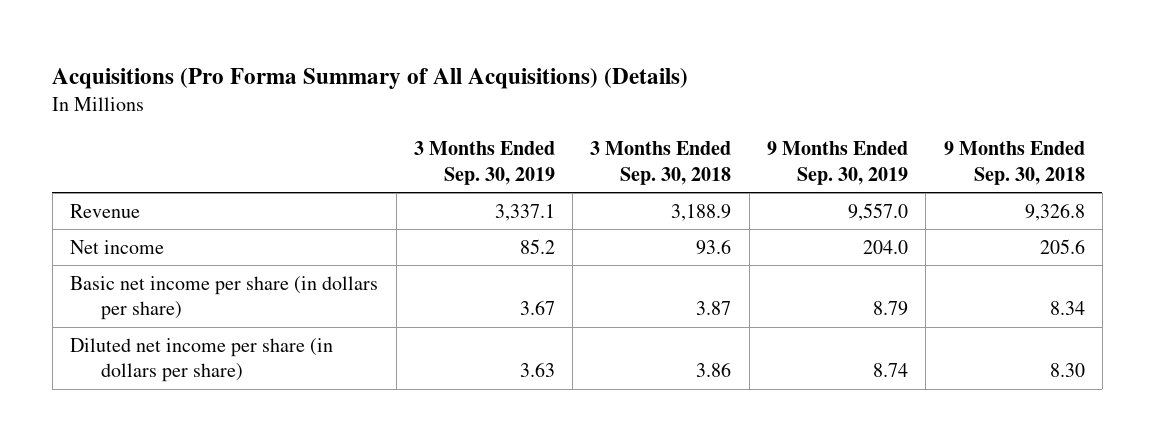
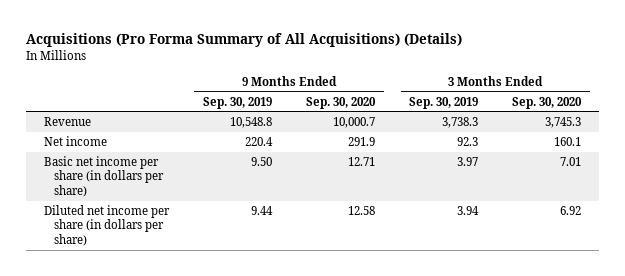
[590,141,732,185] 3 Months Ended Sep. 30, 2018 -> none
[943,141,1085,185] 9 Months Ended Sep. 30, 2018 -> none
none -> [305,96,376,109] Sep. 30, 2020
none -> [512,96,583,109] Sep. 30, 2020
[494,203,555,221] 3,337.1 -> [442,117,479,129] 3,738.3
[847,202,908,221] 9,557.0 -> [229,117,272,129] 10,548.8
[519,238,555,254] 85.2 -> [457,137,479,147] 92.3
[862,239,908,254] 204.0 -> [244,137,273,147] 220.4
[519,300,555,316] 3.67 -> [457,157,479,167] 3.97
[872,301,908,317] 8.79 -> [250,157,272,167] 9.50
[519,362,555,378] 3.63 -> [457,206,480,216] 3.94
[872,363,908,378] 8.74 -> [250,206,273,216] 9.44

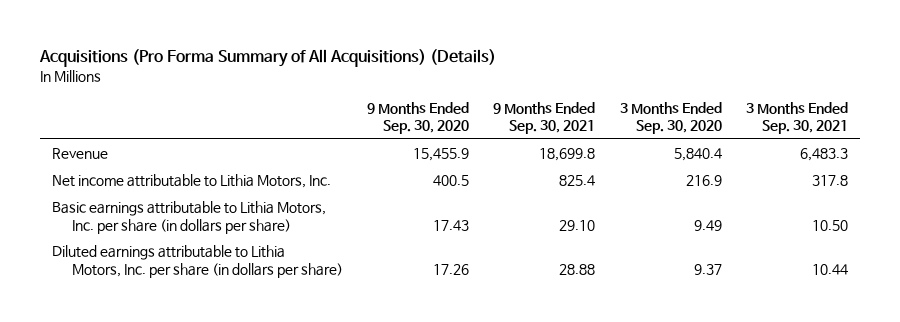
[202,96,272,109] Sep. 30, 2019 -> none
[409,96,479,109] Sep. 30, 2019 -> none
none -> [493,101,596,135] 9 Months Ended Sep. 30, 2021
none -> [745,101,848,135] 3 Months Ended Sep. 30, 2021
[332,117,375,129] 10,000.7 -> [413,148,470,162] 15,455.9
[545,117,582,129] 3,745.3 -> [673,148,722,162] 5,840.4
[43,136,107,147] Net income -> [52,174,332,189] Net income attributable to Lithia Motors, Inc.
[347,137,375,147] 291.9 -> [433,175,470,187] 400.5
[554,137,582,147] 160.1 -> [685,175,722,187] 216.9
[43,156,165,197] Basic net income per share (in dollars per share) -> [52,201,327,234] Basic earnings attributable to Lithia Motors, Inc. per share (in dollars per share)
[347,157,375,167] 12.71 -> [433,219,470,231] 17.43
[560,157,582,167] 7.01 -> [693,219,722,231] 9.49
[43,205,170,246] Diluted net income per share (in dollars per share) -> [52,245,344,278] Diluted earnings attributable to Lithia Motors, Inc. per share (in dollars per share)
[347,206,375,216] 12.58 -> [433,263,470,275] 17.26
[560,206,582,216] 6.92 -> [693,263,722,275] 9.37

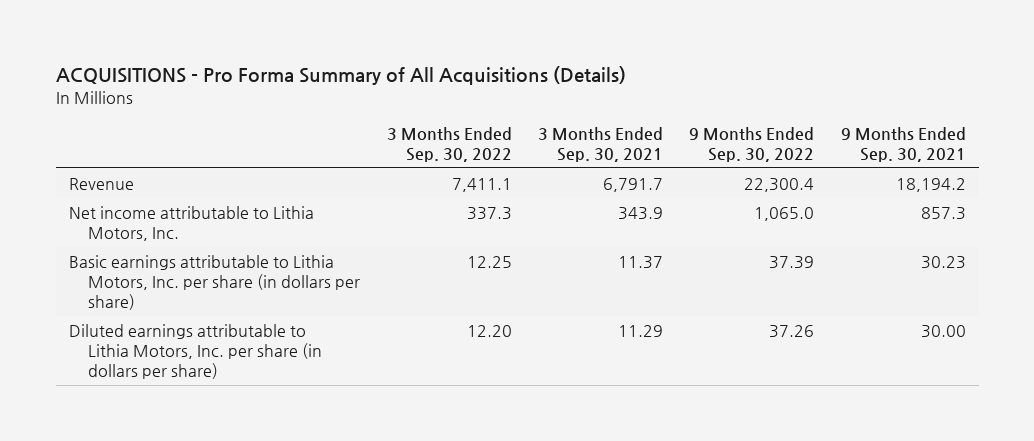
[39,48,497,67] Acquisitions (Pro Forma Summary of All Acquisitions) (Details) -> [55,65,626,85] ACQUISITIONS - Pro Forma Summary of All Acquisitions (Details)
[367,101,470,135] 9 Months Ended Sep. 30, 2020 -> none
[619,101,722,135] 3 Months Ended Sep. 30, 2020 -> none
none -> [386,127,512,162] 3 Months Ended Sep. 30, 2022
none -> [689,127,815,162] 9 Months Ended Sep. 30, 2022
[539,148,596,162] 18,699.8 -> [895,178,966,193] 18,194.2
[799,148,848,162] 6,483.3 -> [602,178,663,193] 6,791.7
[559,175,596,187] 825.4 -> [920,207,966,221] 857.3
[811,175,848,187] 317.8 -> [617,207,663,221] 343.9
[559,219,596,231] 29.10 -> [920,256,966,270] 30.23
[811,219,848,231] 10.50 -> [617,256,663,270] 11.37
[559,263,596,275] 28.88 -> [920,325,966,339] 30.00
[811,263,848,275] 10.44 -> [617,325,663,338] 11.29

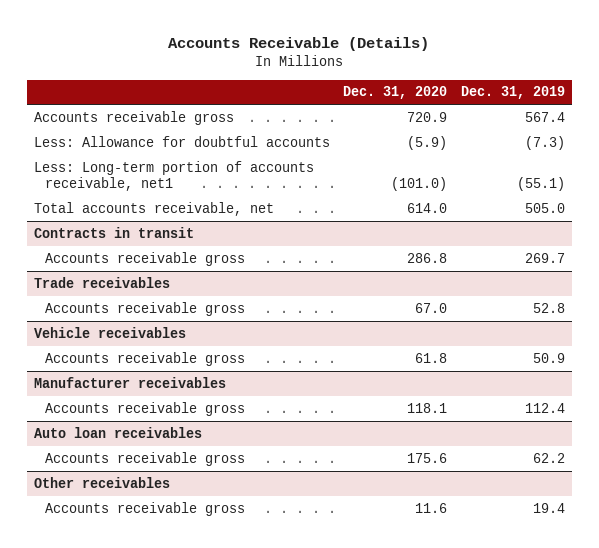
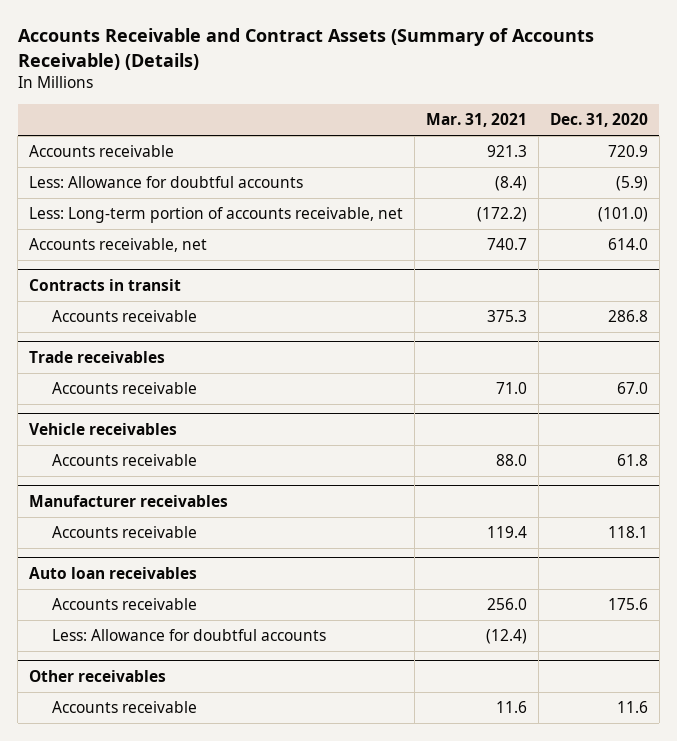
[168,36,430,51] Accounts Receivable (Details) -> [17,28,594,70] Accounts Receivable and Contract Assets (Summary of Accounts Receivable) (Details)
[461,86,566,100] Dec. 31, 2019 -> none
none -> [426,113,528,128] Mar. 31, 2021
[33,110,234,125] Accounts receivable gross -> [29,145,175,158] Accounts receivable
[33,160,314,191] Less: Long-term portion of accounts receivable, net1 -> [29,207,404,224] Less: Long-term portion of accounts receivable, net
[33,201,274,216] Total accounts receivable, net -> [29,238,208,253] Accounts receivable, net
[44,251,245,266] Accounts receivable gross -> [51,310,197,323] Accounts receivable
[44,301,245,316] Accounts receivable gross -> [51,382,197,395] Accounts receivable
[44,351,245,366] Accounts receivable gross -> [51,454,197,467] Accounts receivable
[44,401,245,416] Accounts receivable gross -> [51,526,197,539] Accounts receivable
[44,451,245,466] Accounts receivable gross -> [51,598,197,611] Accounts receivable
none -> [51,629,326,642] Less: Allowance for doubtful accounts
[44,501,245,516] Accounts receivable gross -> [51,701,197,714] Accounts receivable

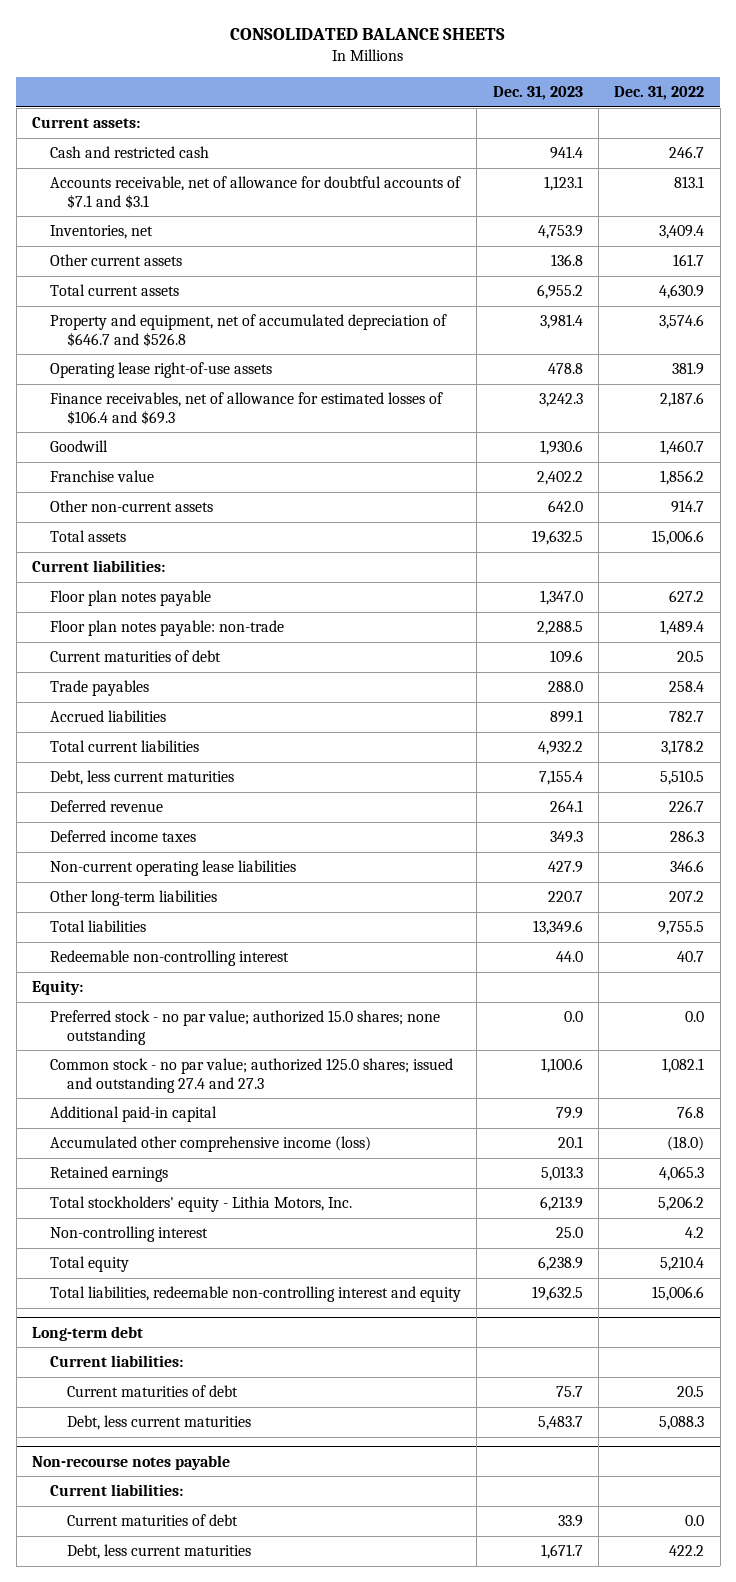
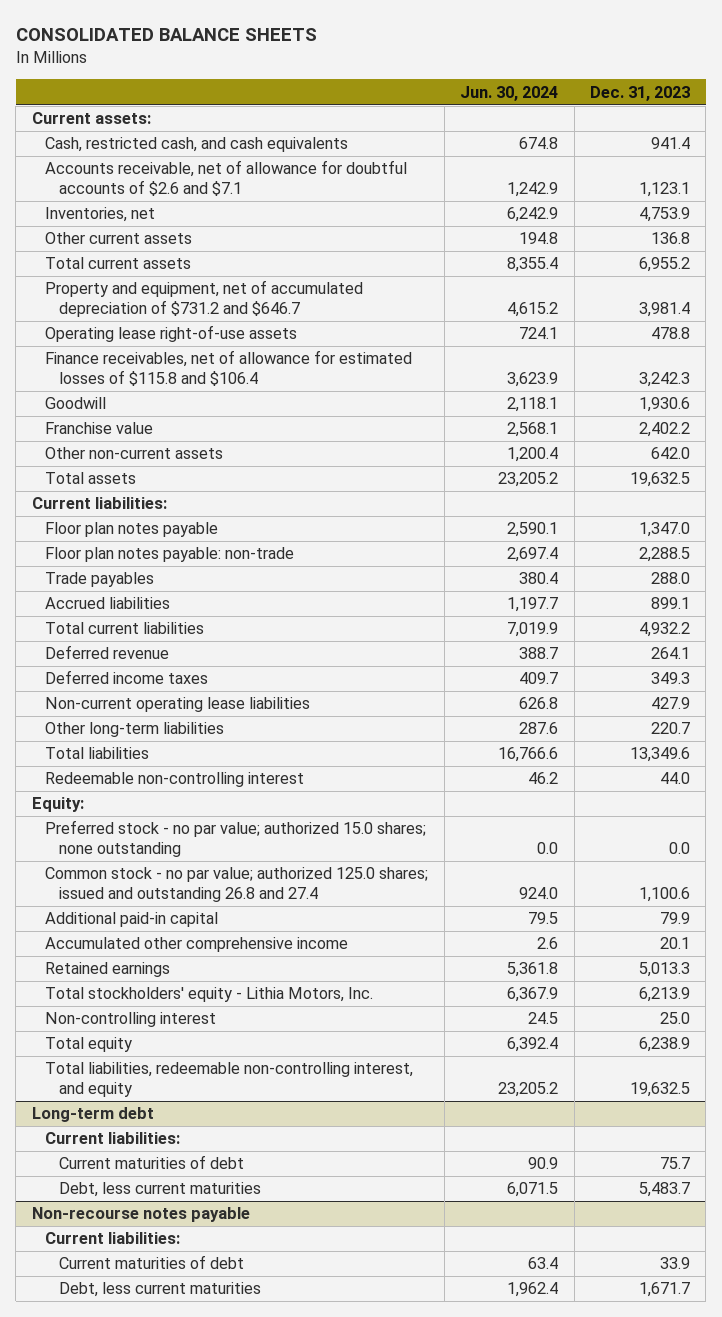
[614,86,705,101] Dec. 31, 2022 -> none
none -> [460,85,559,101] Jun. 30, 2024
[49,146,209,159] Cash and restricted cash -> [45,137,349,153] Cash, restricted cash, and cash equivalents
[49,176,461,209] Accounts receivable, net of allowance for doubtful accounts of $7.1 and $3.1 -> [45,160,408,197] Accounts receivable, net of allowance for doubtful accounts of $2.6 and $7.1
[49,314,447,347] Property and equipment, net of accumulated depreciation of $646.7 and $526.8 -> [45,280,364,318] Property and equipment, net of accumulated depreciation of $731.2 and $646.7
[49,392,443,425] Finance receivables, net of allowance for estimated losses of $106.4 and $69.3 -> [45,350,413,387] Finance receivables, net of allowance for estimated losses of $115.8 and $106.4
[49,650,221,663] Current maturities of debt -> none
[49,770,234,786] Debt, less current maturities -> none
[49,1058,453,1093] Common stock - no par value; authorized 125.0 shares; issued and outstanding 27.4 and 27.3 -> [45,867,429,903] Common stock - no par value; authorized 125.0 shares; issued and outstanding 26.8 and 27.4
[49,1136,371,1153] Accumulated other comprehensive income (loss) -> [45,937,349,953] Accumulated other comprehensive income
[49,1286,461,1303] Total liabilities, redeemable non-controlling interest and equity -> [45,1062,414,1098] Total liabilities, redeemable non-controlling interest, and equity

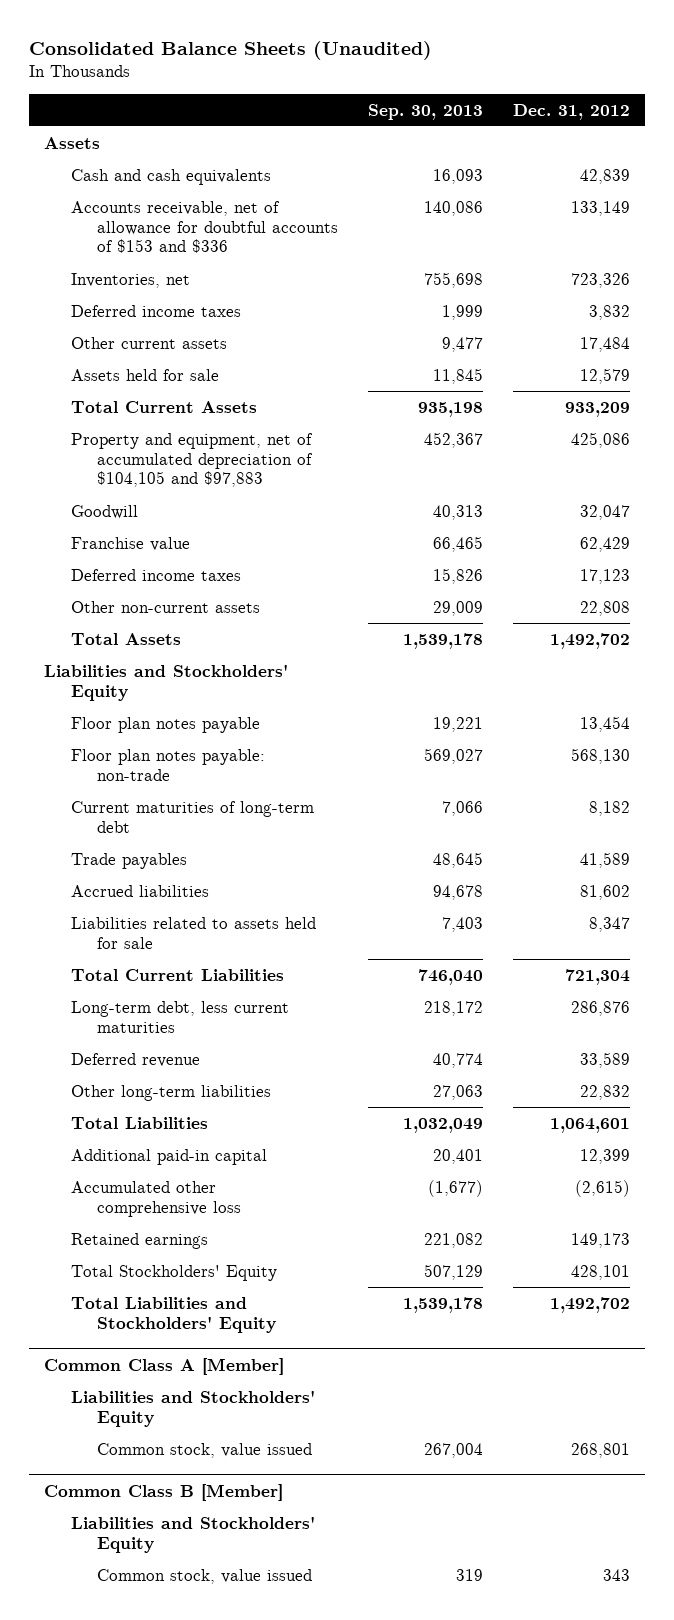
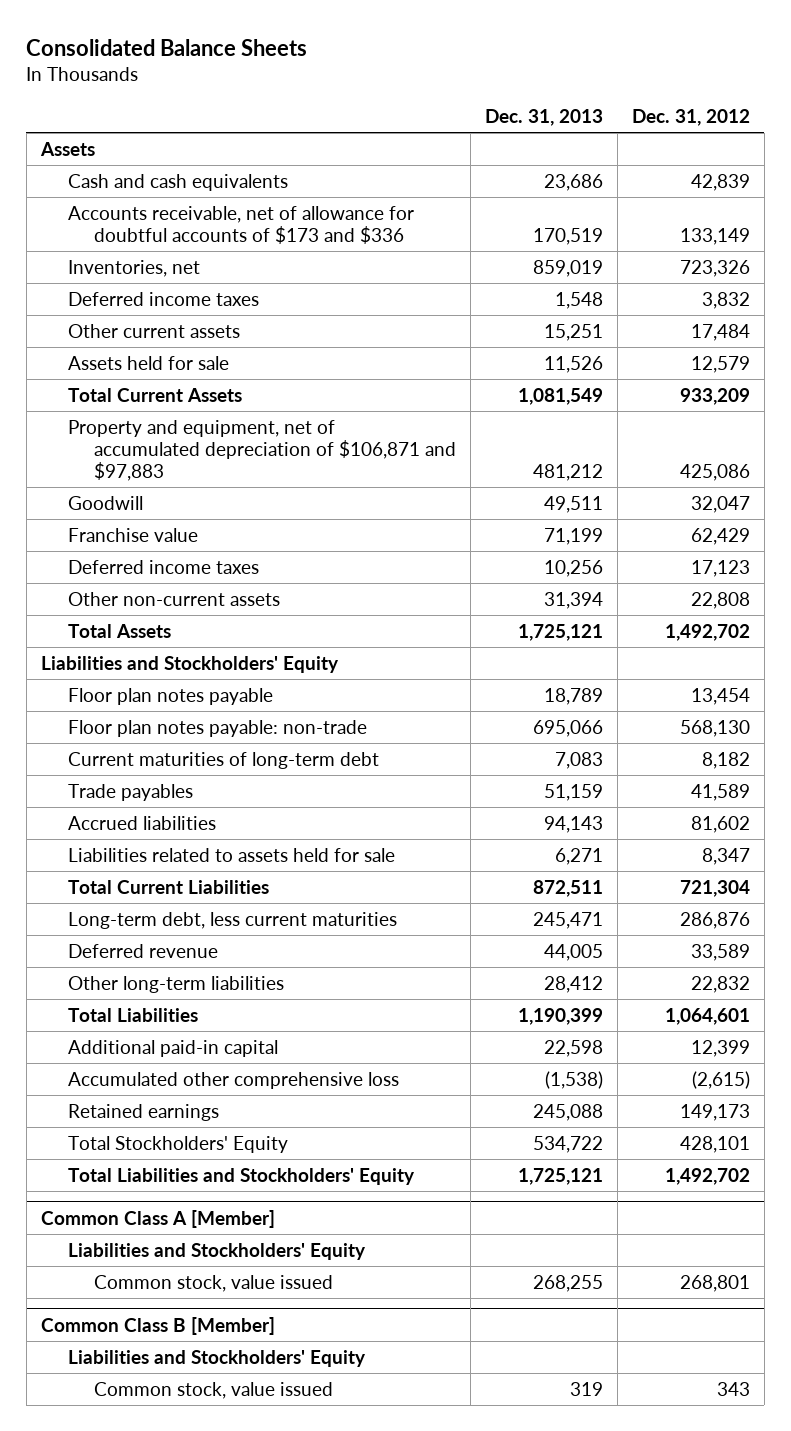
[29,40,433,60] Consolidated Balance Sheets (Unaudited) -> [26,38,308,56] Consolidated Balance Sheets
[367,103,483,120] Sep. 30, 2013 -> none
none -> [485,109,604,127] Dec. 31, 2013
[70,200,338,254] Accounts receivable, net of allowance for doubtful accounts of $153 and $336 -> [67,205,414,244] Accounts receivable, net of allowance for doubtful accounts of $173 and $336
[70,432,313,488] Property and equipment, net of accumulated depreciation of $104,105 and $97,883 -> [67,419,457,481] Property and equipment, net of accumulated depreciation of $106,871 and $97,883

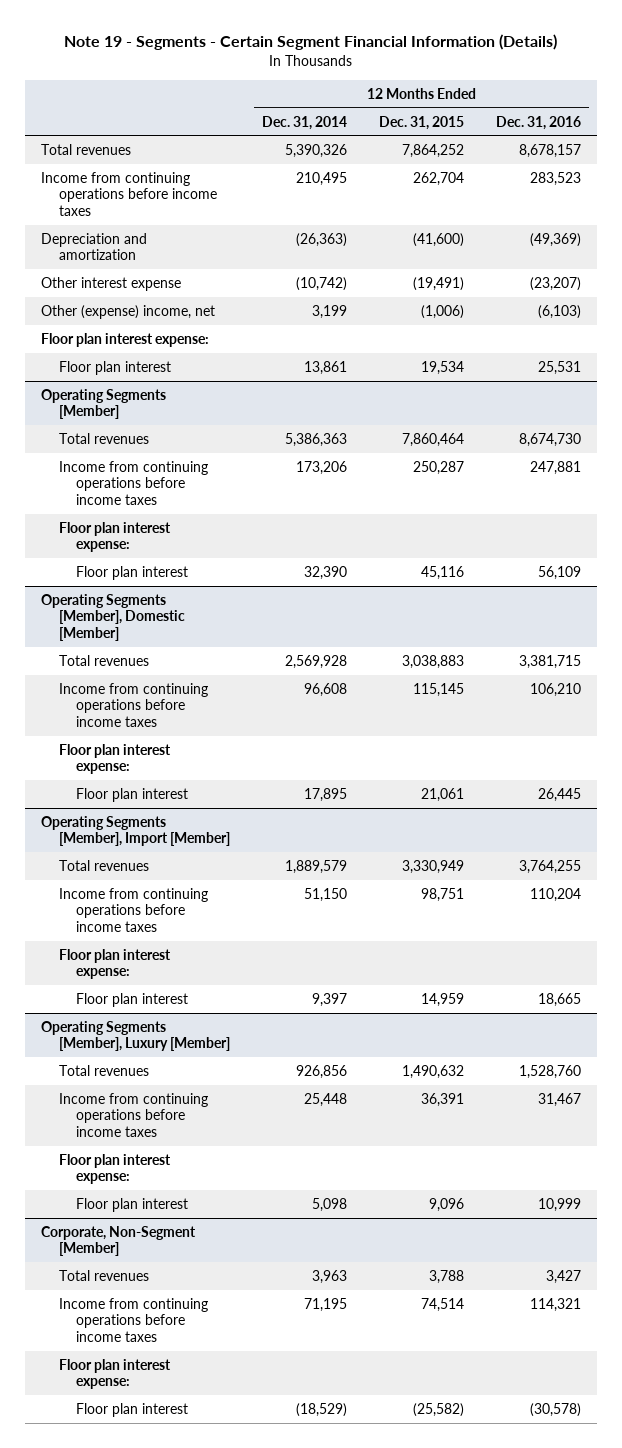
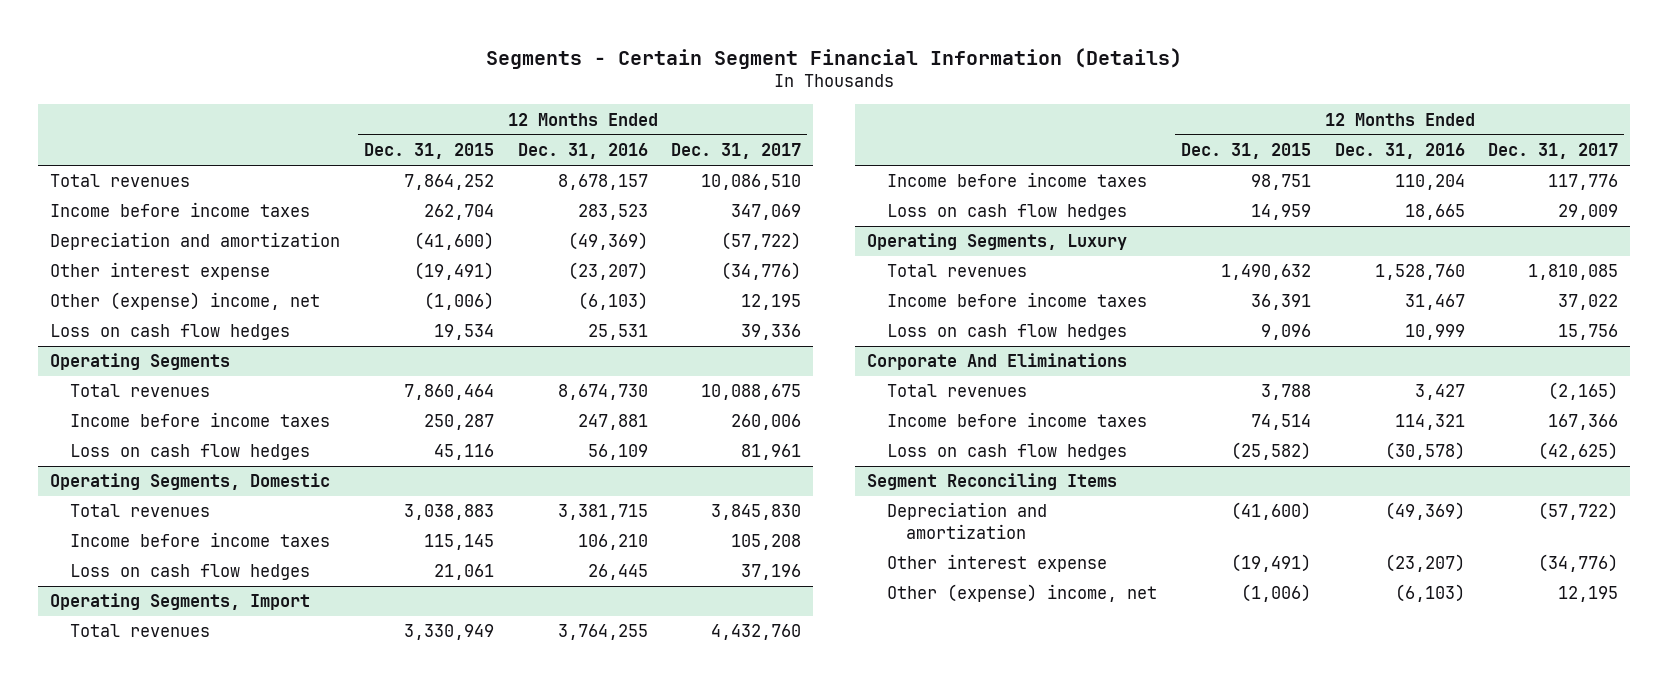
[64,33,558,50] Note 19 - Segments - Certain Segment Financial Information (Details) -> [486,47,1183,69] Segments - Certain Segment Financial Information (Details)
[261,115,347,130] Dec. 31, 2014 -> none
none -> [671,143,802,160] Dec. 31, 2017
[41,171,217,216] Income from continuing operations before income taxes -> [50,202,311,218] Income before income taxes
[41,332,210,347] Floor plan interest expense: -> none
[58,360,171,375] Floor plan interest -> [50,324,291,341] Loss on cash flow hedges
[41,388,167,420] Operating Segments [Member] -> [50,353,231,371] Operating Segments
[58,521,171,553] Floor plan interest expense: -> none
[58,460,208,505] Income from continuing operations before income taxes -> [69,412,330,428] Income before income taxes
[76,565,189,580] Floor plan interest -> [69,444,310,461] Loss on cash flow hedges
[41,593,185,641] Operating Segments [Member], Domestic [Member] -> [50,473,331,491] Operating Segments, Domestic
[58,743,171,775] Floor plan interest expense: -> none
[58,682,208,727] Income from continuing operations before income taxes -> [69,532,330,548] Income before income taxes
[76,787,189,802] Floor plan interest -> [69,564,310,581] Loss on cash flow hedges
[41,815,230,847] Operating Segments [Member], Import [Member] -> [50,593,311,611] Operating Segments, Import
[58,948,171,980] Floor plan interest expense: -> none
[58,887,208,932] Income from continuing operations before income taxes -> [886,172,1147,188] Income before income taxes
[76,992,189,1007] Floor plan interest -> [886,204,1127,221] Loss on cash flow hedges
[41,1020,230,1052] Operating Segments [Member], Luxury [Member] -> [867,233,1128,251] Operating Segments, Luxury
[58,1153,171,1185] Floor plan interest expense: -> none
[41,1225,197,1257] Corporate, Non-Segment [Member] -> none
[58,1092,208,1137] Income from continuing operations before income taxes -> [886,292,1147,308] Income before income taxes
[76,1197,189,1212] Floor plan interest -> [886,324,1127,341] Loss on cash flow hedges
none -> [867,353,1128,371] Corporate And Eliminations
[58,1358,171,1390] Floor plan interest expense: -> none
[58,1297,208,1342] Income from continuing operations before income taxes -> [886,412,1147,428] Income before income taxes
[76,1402,189,1417] Floor plan interest -> [886,444,1127,461] Loss on cash flow hedges
none -> [867,473,1118,491] Segment Reconciling Items
none -> [886,502,1047,539] Depreciation and amortization
none -> [886,554,1107,573] Other interest expense
none -> [886,584,1157,603] Other (expense) income, net

